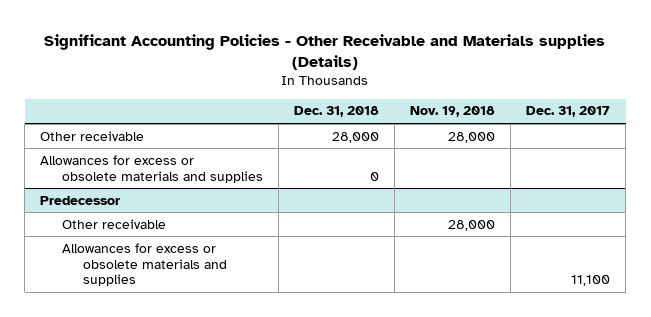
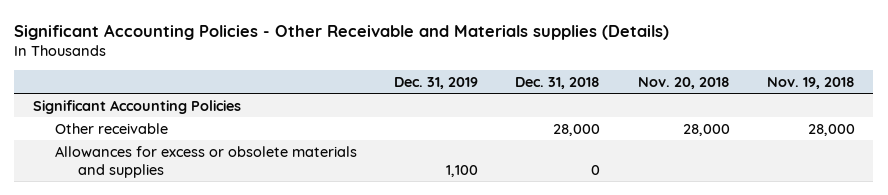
[526,106,611,118] Dec. 31, 2017 -> none
none -> [394,77,479,90] Dec. 31, 2019
none -> [637,77,730,90] Nov. 20, 2018
none -> [32,99,241,114] Significant Accounting Policies
[40,195,121,205] Predecessor -> none
[61,218,166,229] Other receivable -> none
[61,242,228,287] Allowances for excess or obsolete materials and supplies -> none

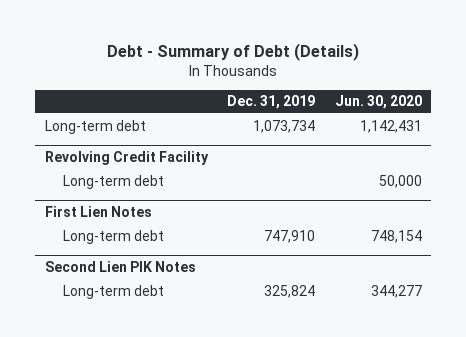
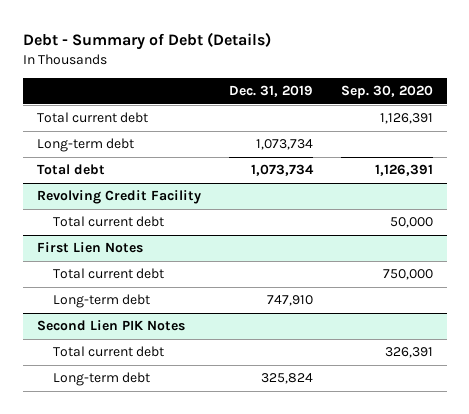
[334,95,422,110] Jun. 30, 2020 -> none
none -> [340,85,433,100] Sep. 30, 2020
none -> [36,112,148,124] Total current debt
none -> [36,164,105,176] Total debt
[63,174,165,189] Long-term debt -> none
none -> [53,216,165,228] Total current debt
none -> [53,268,165,280] Total current debt
none -> [53,346,165,358] Total current debt

